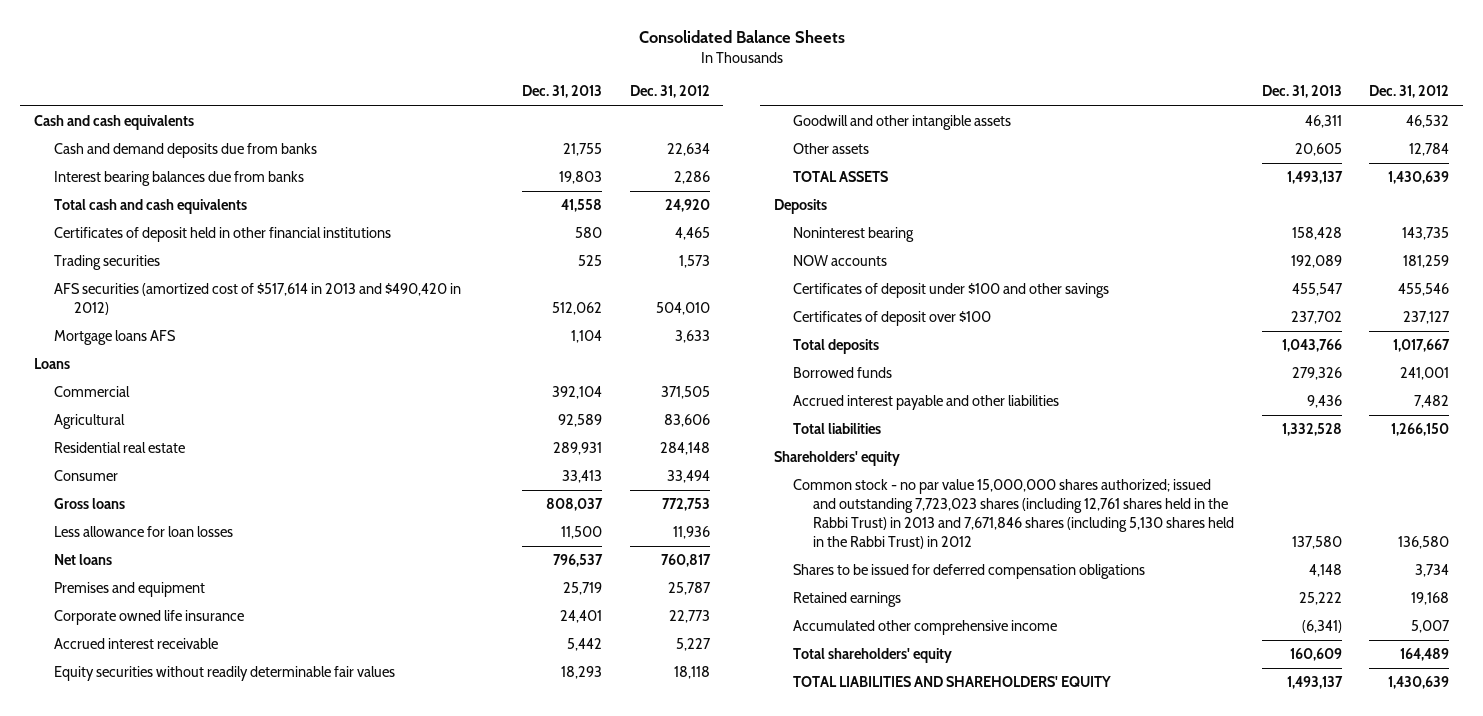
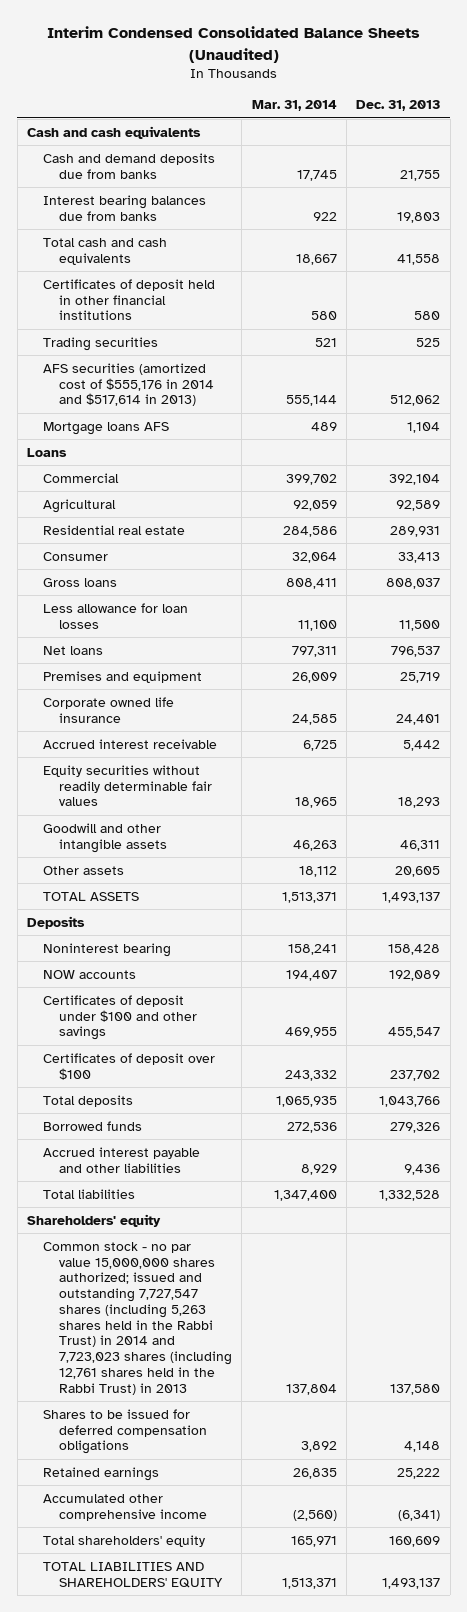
[638,29,845,43] Consolidated Balance Sheets -> [46,26,420,63] Interim Condensed Consolidated Balance Sheets (Unaudited)
[629,85,710,99] Dec. 31, 2012 -> none
none -> [251,100,337,112] Mar. 31, 2014
[53,283,461,316] AFS securities (amortized cost of $517,614 in 2013 and $490,420 in 2012) -> [43,362,215,407] AFS securities (amortized cost of $555,176 in 2014 and $517,614 in 2013)
[793,479,1234,549] Common stock - no par value 15,000,000 shares authorized; issued and outstanding 7,723,023 shares (including 12,761 shares held in the Rabbi Trust) in 2013 and 7,671,846 shares (including 5,130 shares held in the Rabbi Trust) in 2012 -> [43,1241,233,1395] Common stock - no par value 15,000,000 shares authorized; issued and outstanding 7,727,547 shares (including 5,263 shares held in the Rabbi Trust) in 2014 and 7,723,023 shares (including 12,761 shares held in the Rabbi Trust) in 2013

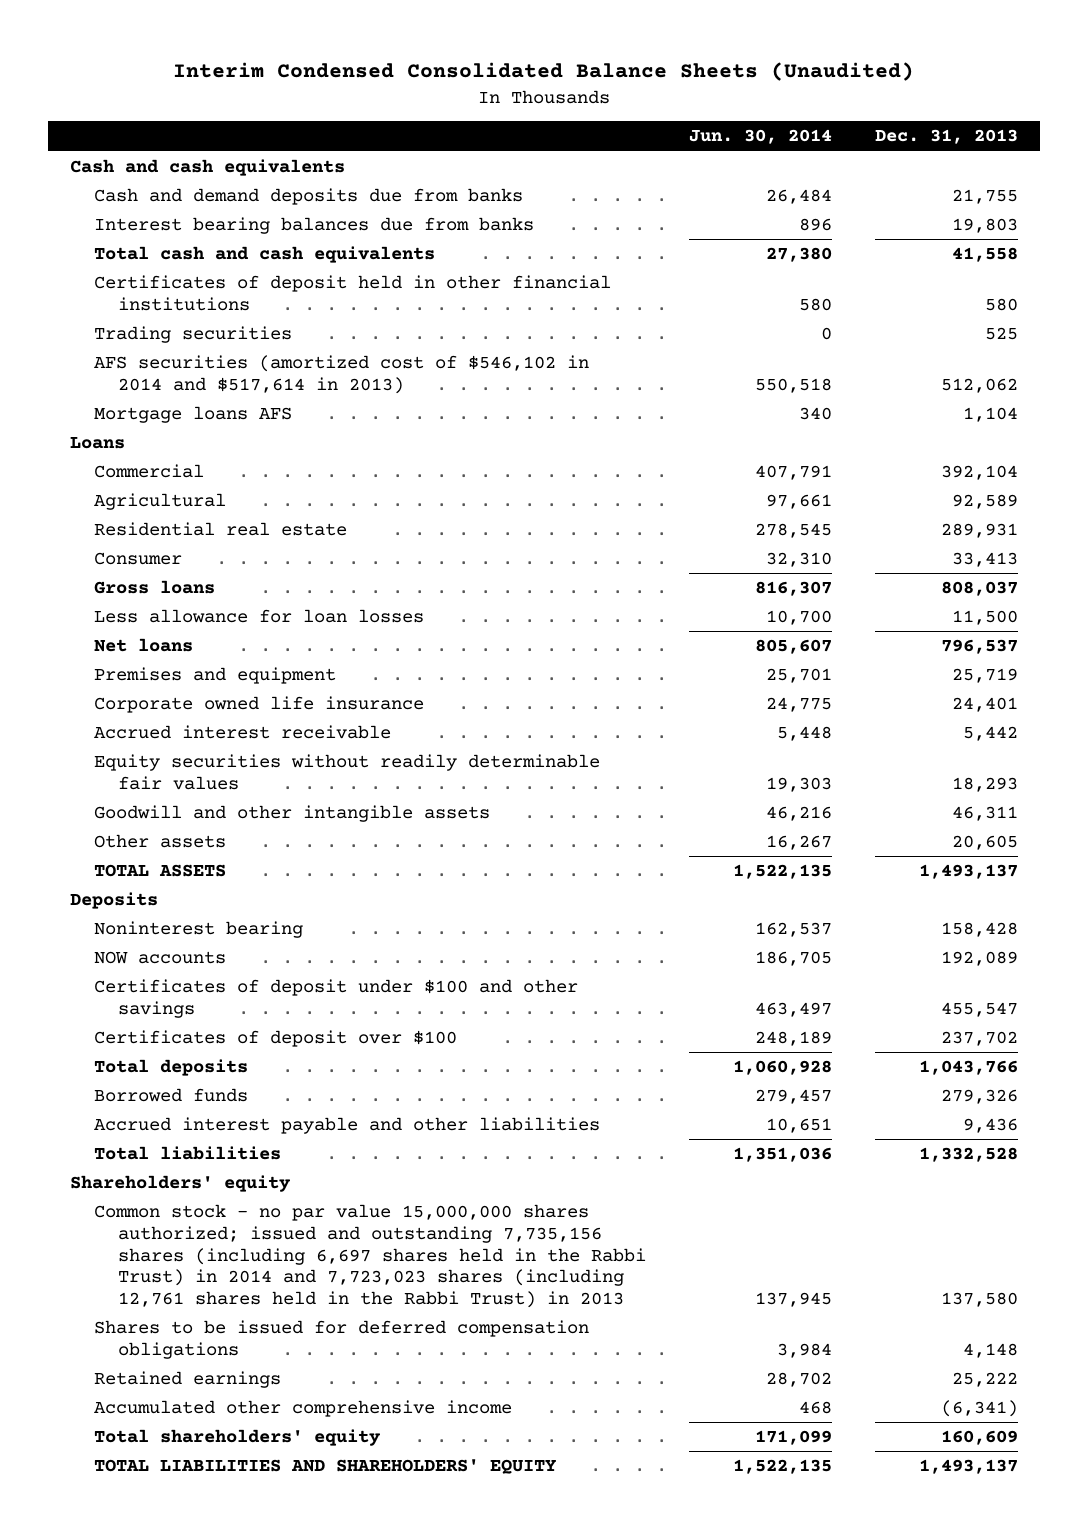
[251,100,337,112] Mar. 31, 2014 -> none
none -> [688,129,832,145] Jun. 30, 2014
[43,362,215,407] AFS securities (amortized cost of $555,176 in 2014 and $517,614 in 2013) -> [93,354,589,394] AFS securities (amortized cost of $546,102 in 2014 and $517,614 in 2013)
[43,1241,233,1395] Common stock - no par value 15,000,000 shares authorized; issued and outstanding 7,727,547 shares (including 5,263 shares held in the Rabbi Trust) in 2014 and 7,723,023 shares (including 12,761 shares held in the Rabbi Trust) in 2013 -> [93,1203,646,1309] Common stock - no par value 15,000,000 shares authorized; issued and outstanding 7,735,156 shares (including 6,697 shares held in the Rabbi Trust) in 2014 and 7,723,023 shares (including 12,761 shares held in the Rabbi Trust) in 2013

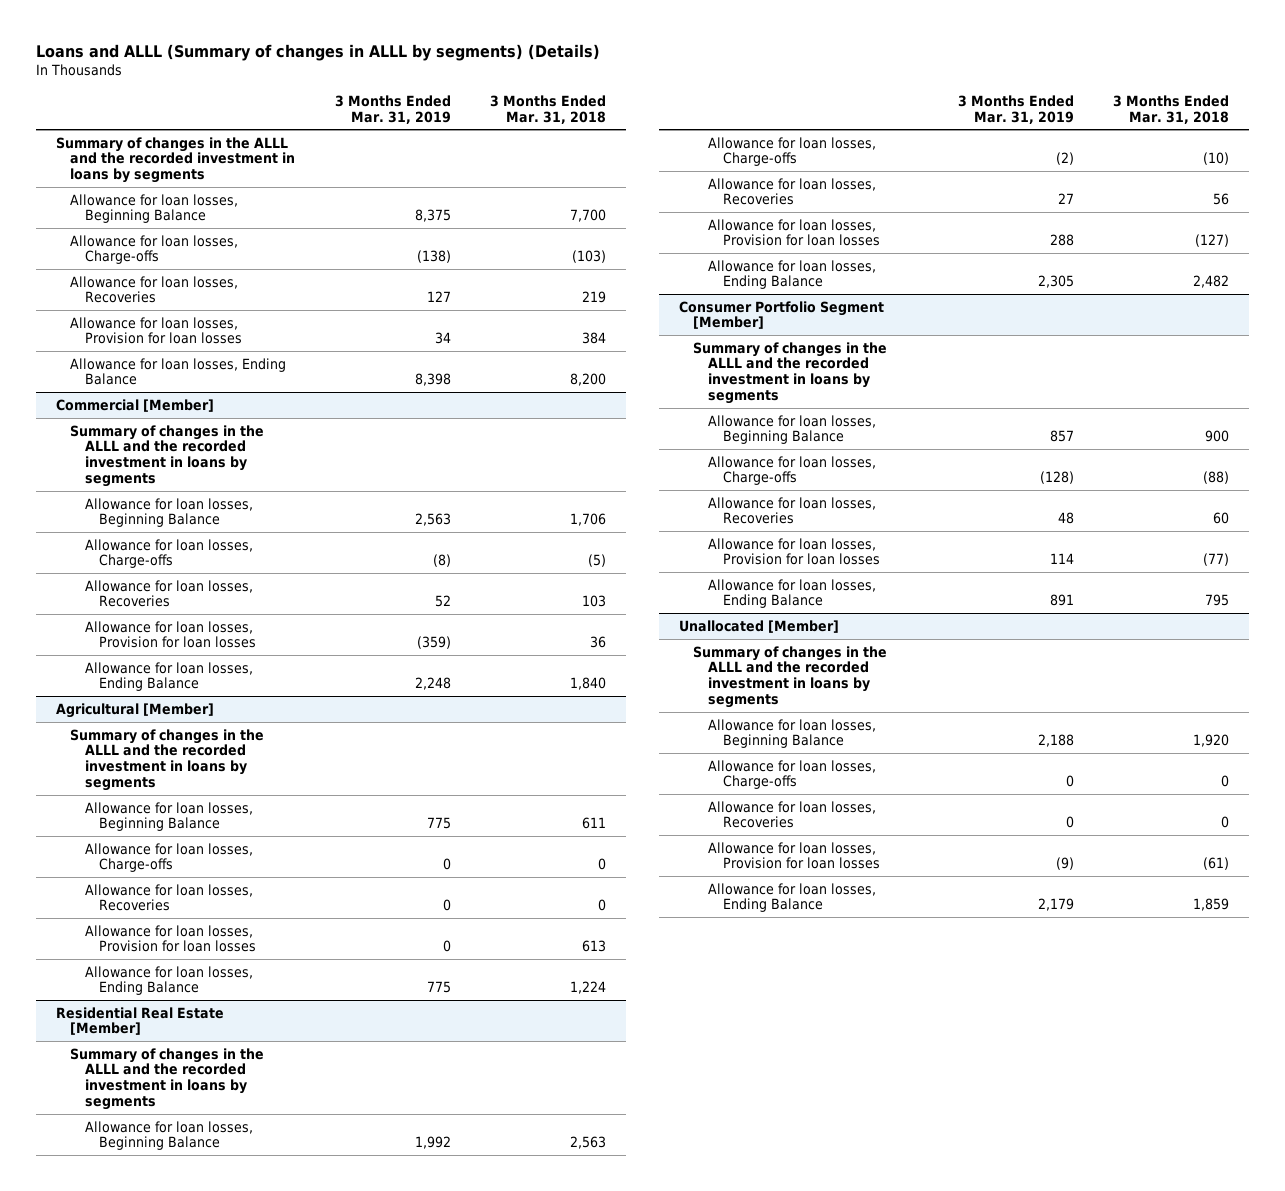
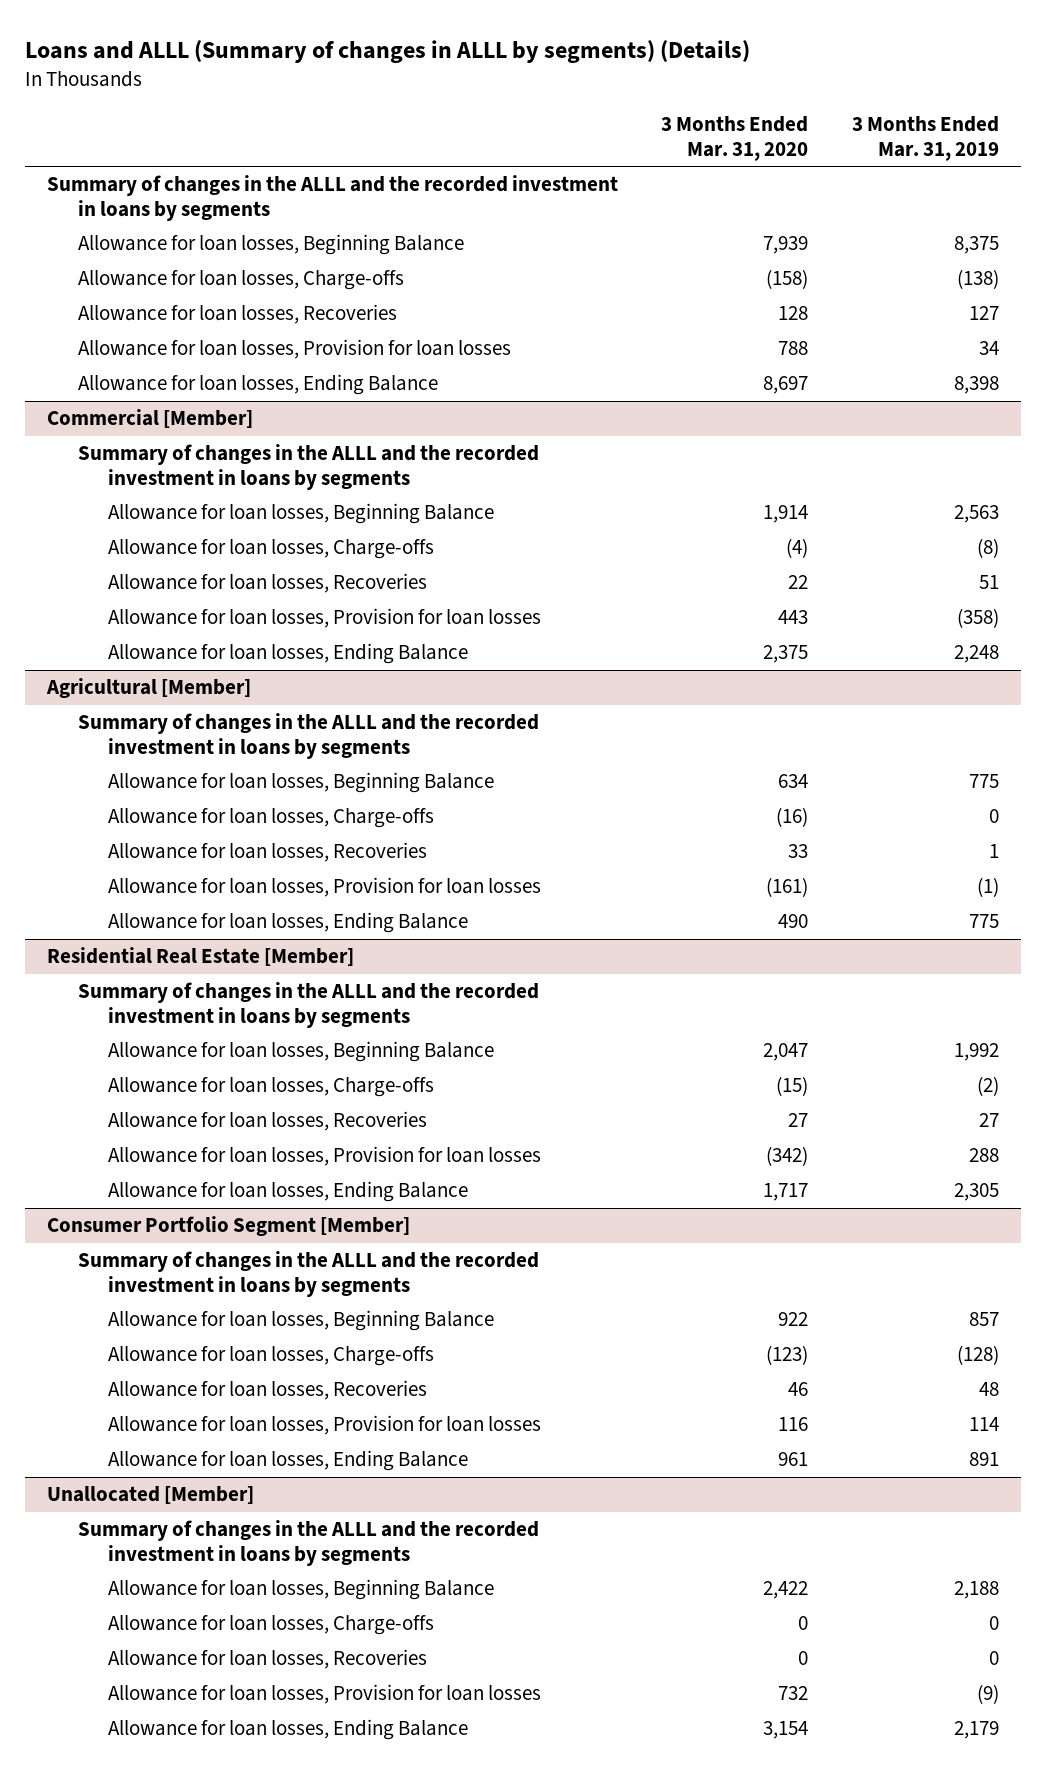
[490,94,607,124] 3 Months Ended Mar. 31, 2018 -> none
none -> [661,116,809,161] 3 Months Ended Mar. 31, 2020
[434,595,451,608] 52 -> [978,575,999,590] 51
[416,636,451,650] (359) -> [956,608,999,629] (358)
[442,899,451,912] 0 -> [988,844,999,859] 1
[442,940,451,953] 0 -> [976,877,999,898] (1)

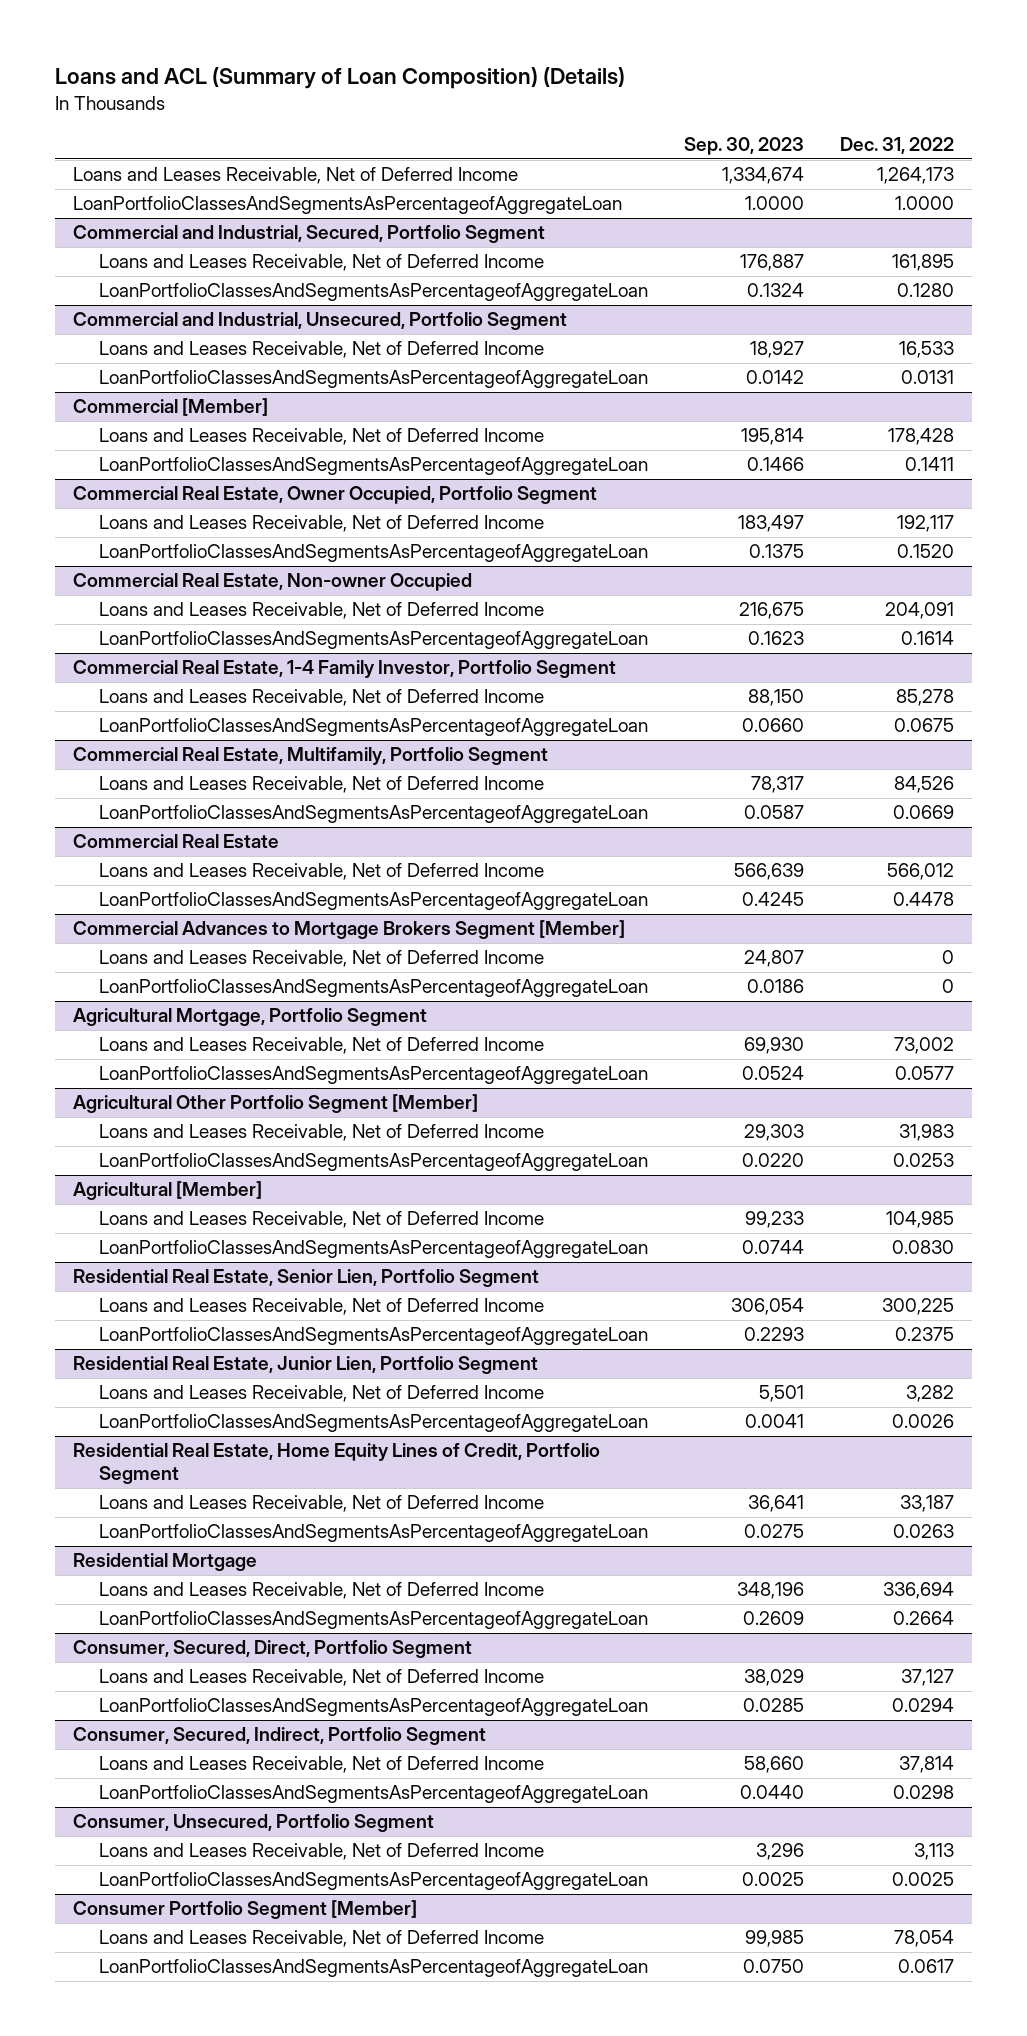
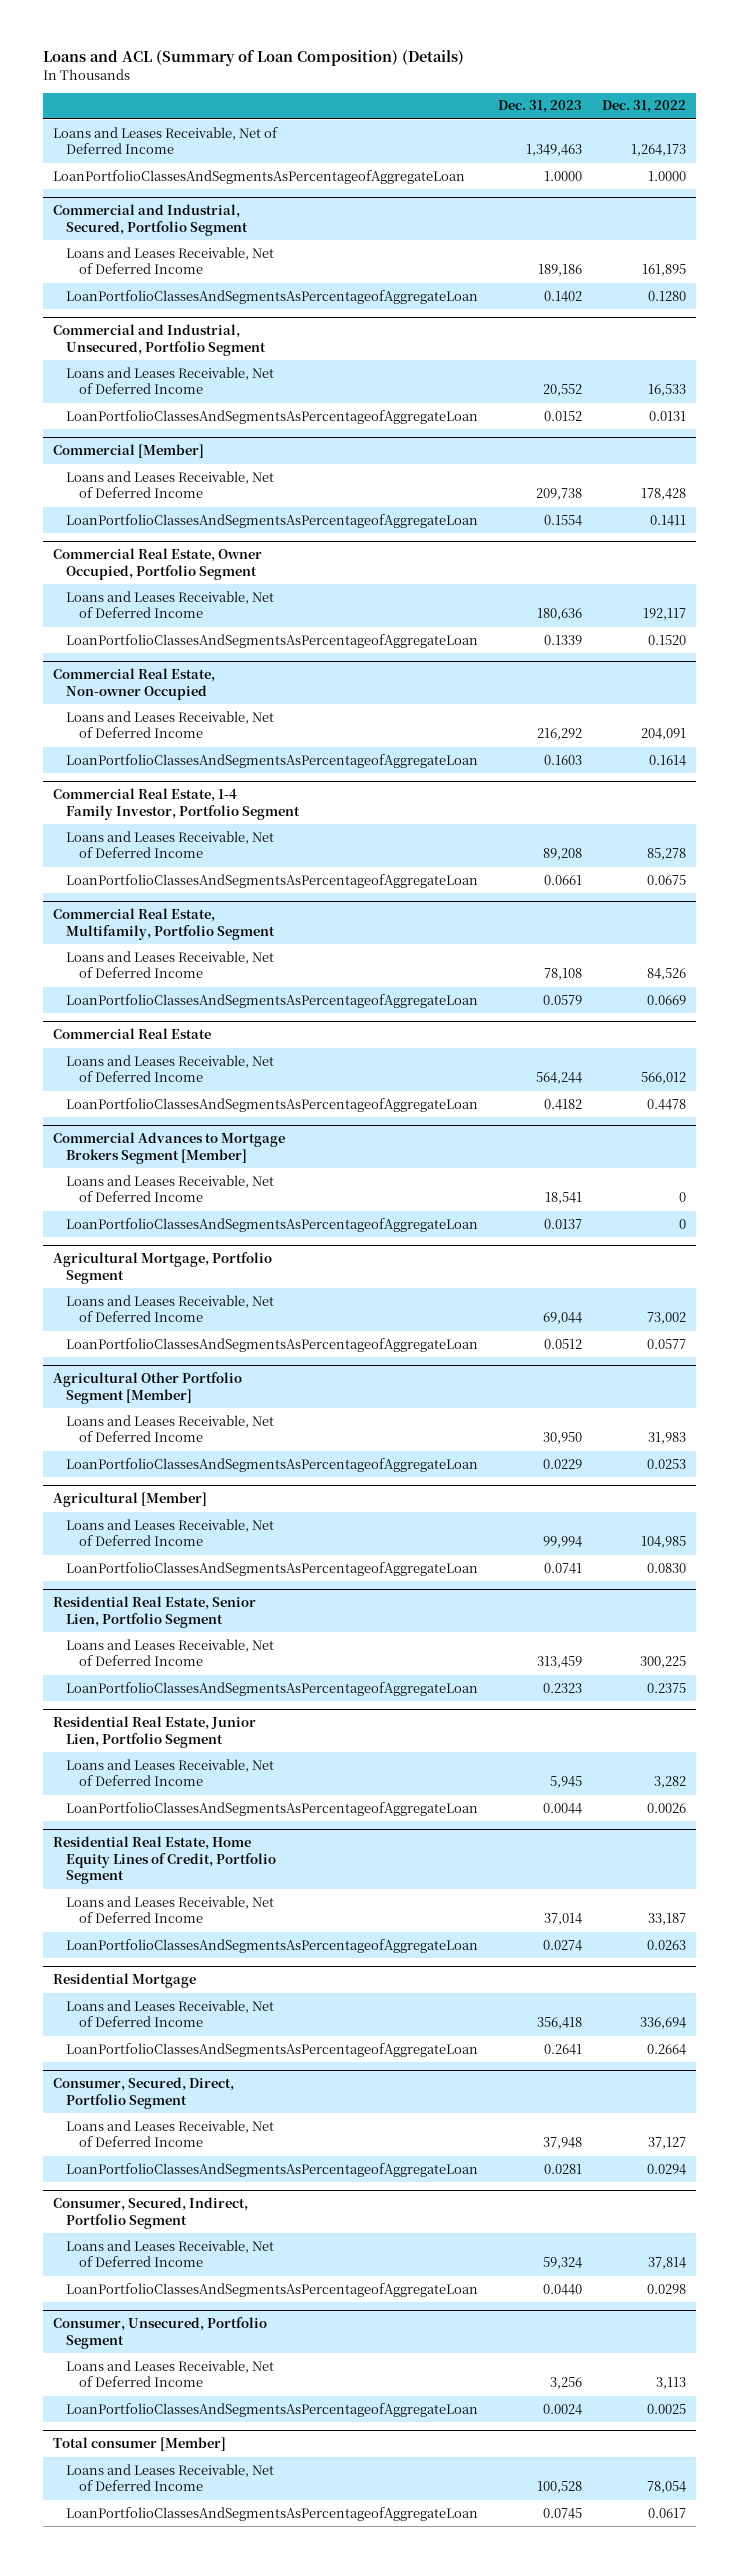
[683,137,804,156] Sep. 30, 2023 -> none
none -> [497,100,582,114] Dec. 31, 2023
[72,1900,417,1920] Consumer Portfolio Segment [Member] -> [52,2437,226,2452] Total consumer [Member]

